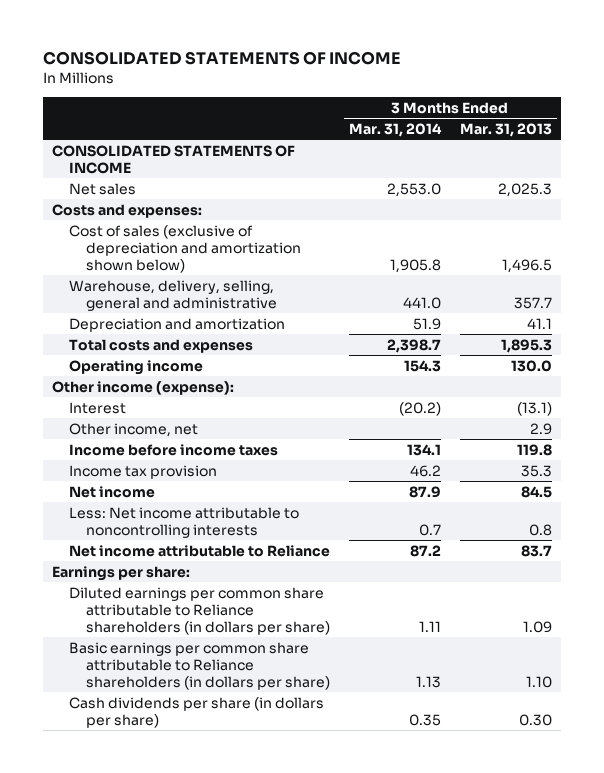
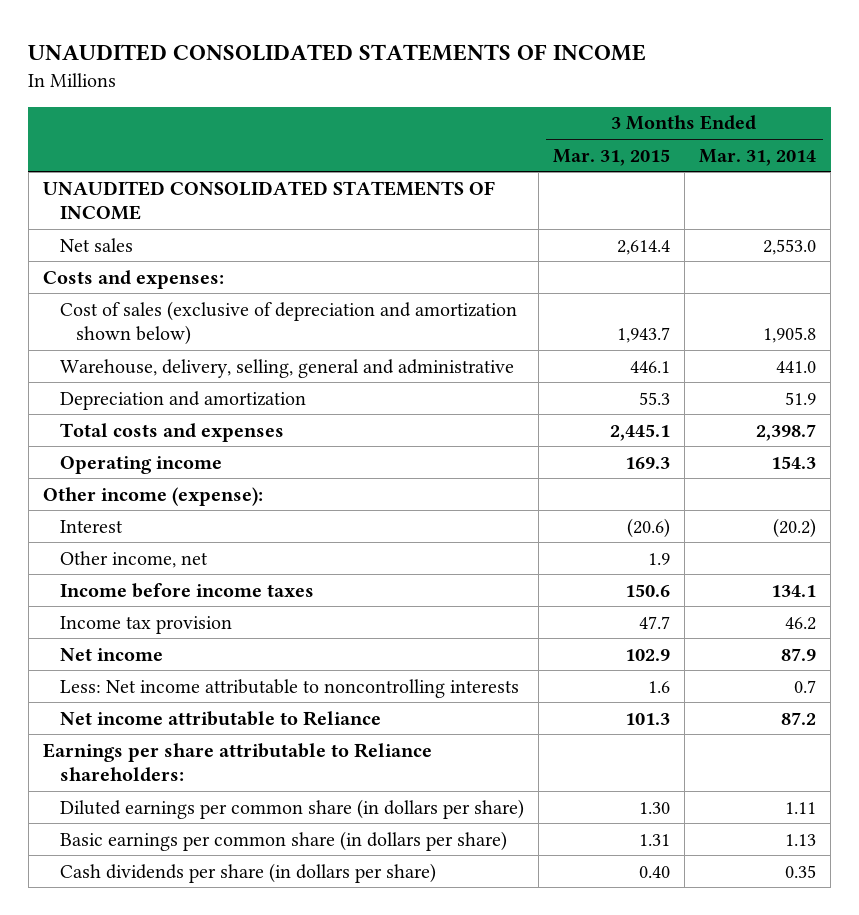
[42,51,401,66] CONSOLIDATED STATEMENTS OF INCOME -> [28,43,647,61] UNAUDITED CONSOLIDATED STATEMENTS OF INCOME
[459,122,552,137] Mar. 31, 2013 -> none
none -> [552,148,670,166] Mar. 31, 2015
[52,144,296,174] CONSOLIDATED STATEMENTS OF INCOME -> [42,180,495,221] UNAUDITED CONSOLIDATED STATEMENTS OF INCOME
[52,565,191,581] Earnings per share: -> [42,742,432,783] Earnings per share attributable to Reliance shareholders:
[69,586,330,635] Diluted earnings per common share attributable to Reliance shareholders (in dollars per share) -> [59,798,524,819] Diluted earnings per common share (in dollars per share)
[69,641,330,690] Basic earnings per common share attributable to Reliance shareholders (in dollars per share) -> [59,830,507,851] Basic earnings per common share (in dollars per share)

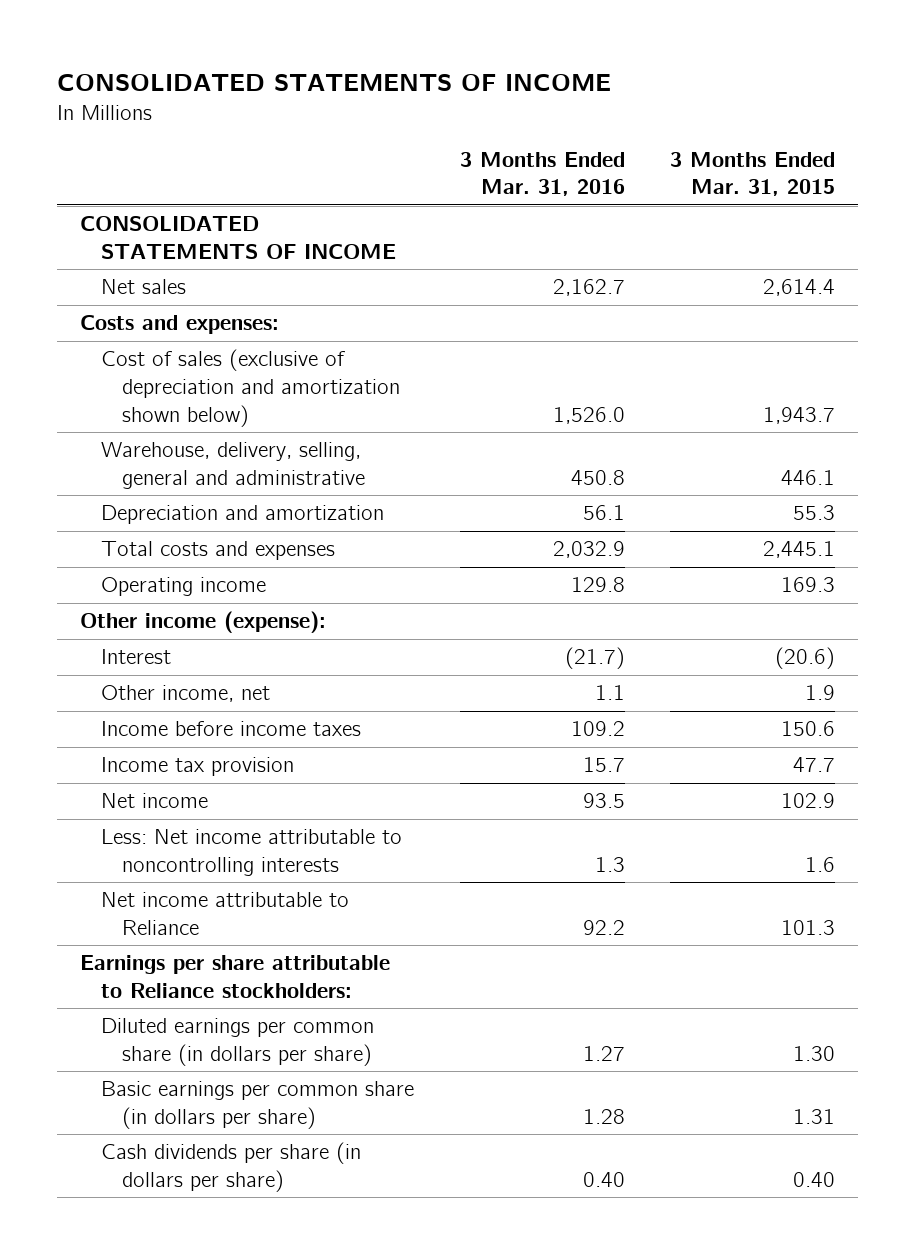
[28,43,647,61] UNAUDITED CONSOLIDATED STATEMENTS OF INCOME -> [57,73,612,91] CONSOLIDATED STATEMENTS OF INCOME
[698,148,816,166] Mar. 31, 2014 -> none
none -> [459,151,625,197] 3 Months Ended Mar. 31, 2016
[42,180,495,221] UNAUDITED CONSOLIDATED STATEMENTS OF INCOME -> [80,216,397,259] CONSOLIDATED STATEMENTS OF INCOME
[42,742,432,783] Earnings per share attributable to Reliance shareholders: -> [80,955,391,998] Earnings per share attributable to Reliance stockholders:

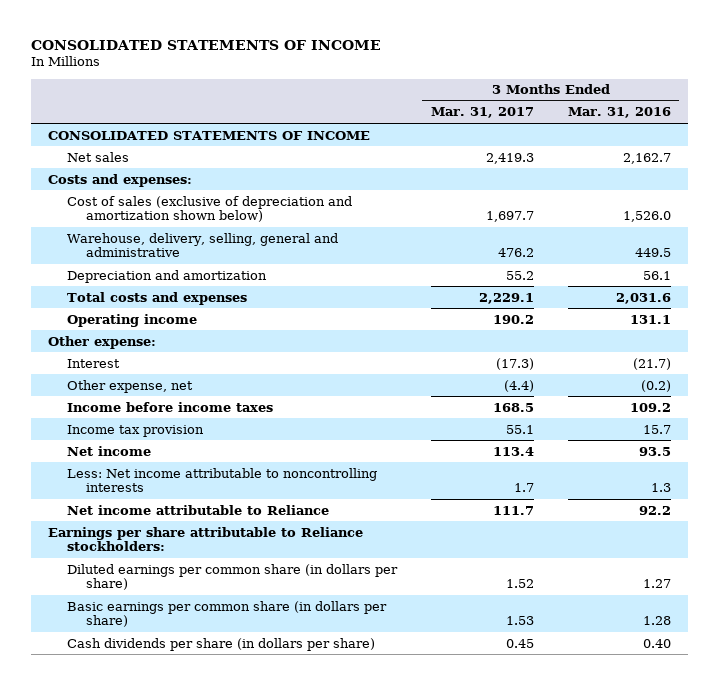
[670,151,836,197] 3 Months Ended Mar. 31, 2015 -> none
none -> [430,107,534,119] Mar. 31, 2017
[570,469,625,485] 450.8 -> [634,248,671,258] 449.5
[552,541,625,559] 2,032.9 -> [615,292,671,304] 2,031.6
[570,577,625,593] 129.8 -> [629,314,671,324] 131.1
[80,611,327,634] Other income (expense): -> [47,335,156,349] Other expense:
[101,685,271,703] Other income, net -> [66,379,193,393] Other expense, net
[594,685,625,701] 1.1 -> [640,379,671,392] (0.2)

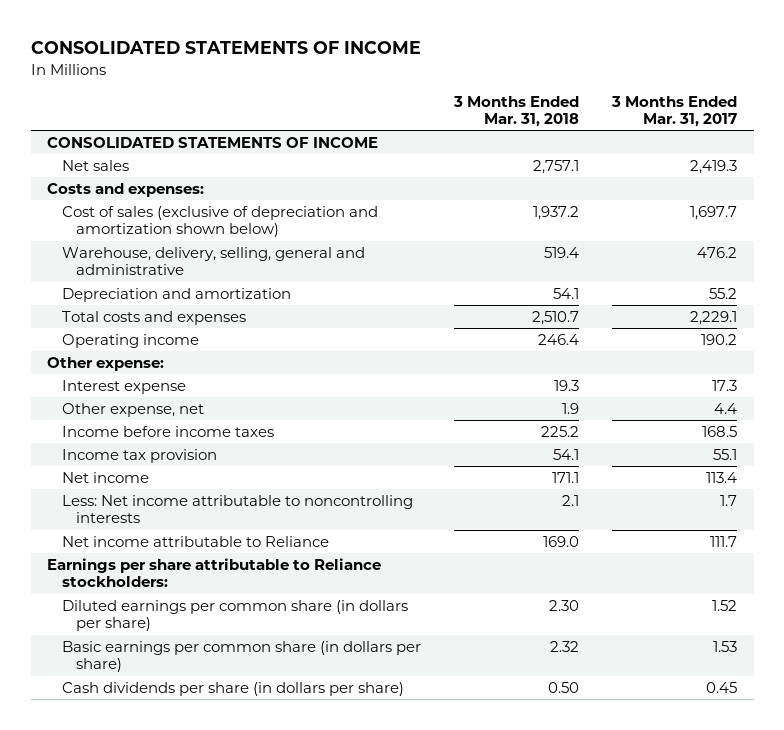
[567,107,671,119] Mar. 31, 2016 -> none
none -> [452,95,579,128] 3 Months Ended Mar. 31, 2018
[66,358,120,368] Interest -> [61,379,186,394] Interest expense
[495,357,534,370] (17.3) -> [712,379,738,391] 17.3
[503,379,534,392] (4.4) -> [714,402,738,414] 4.4

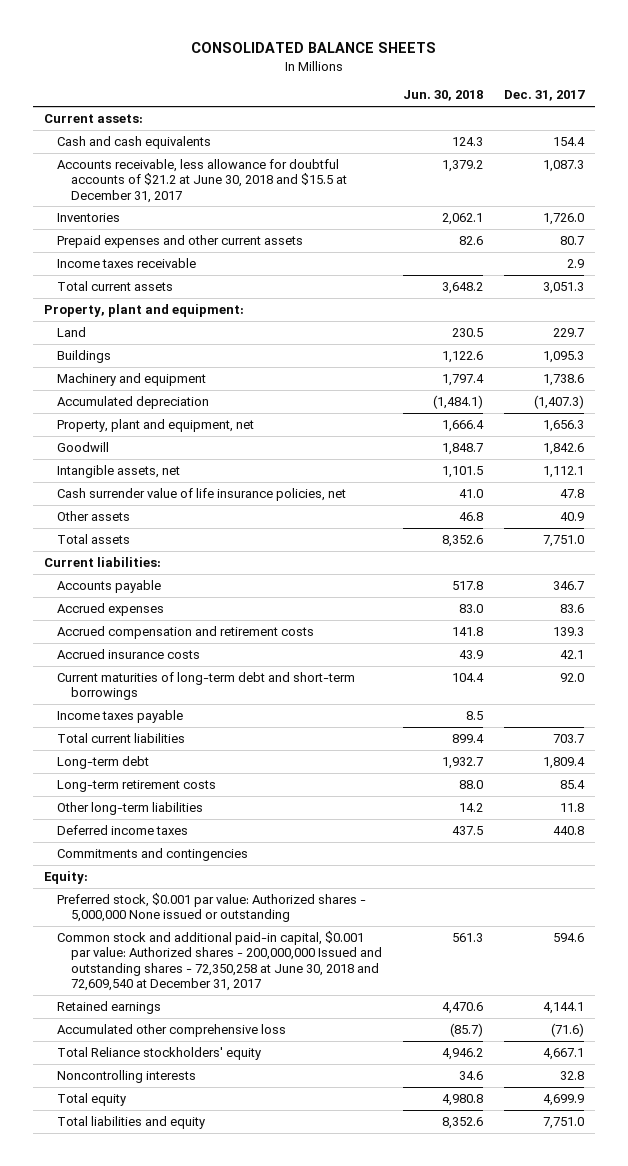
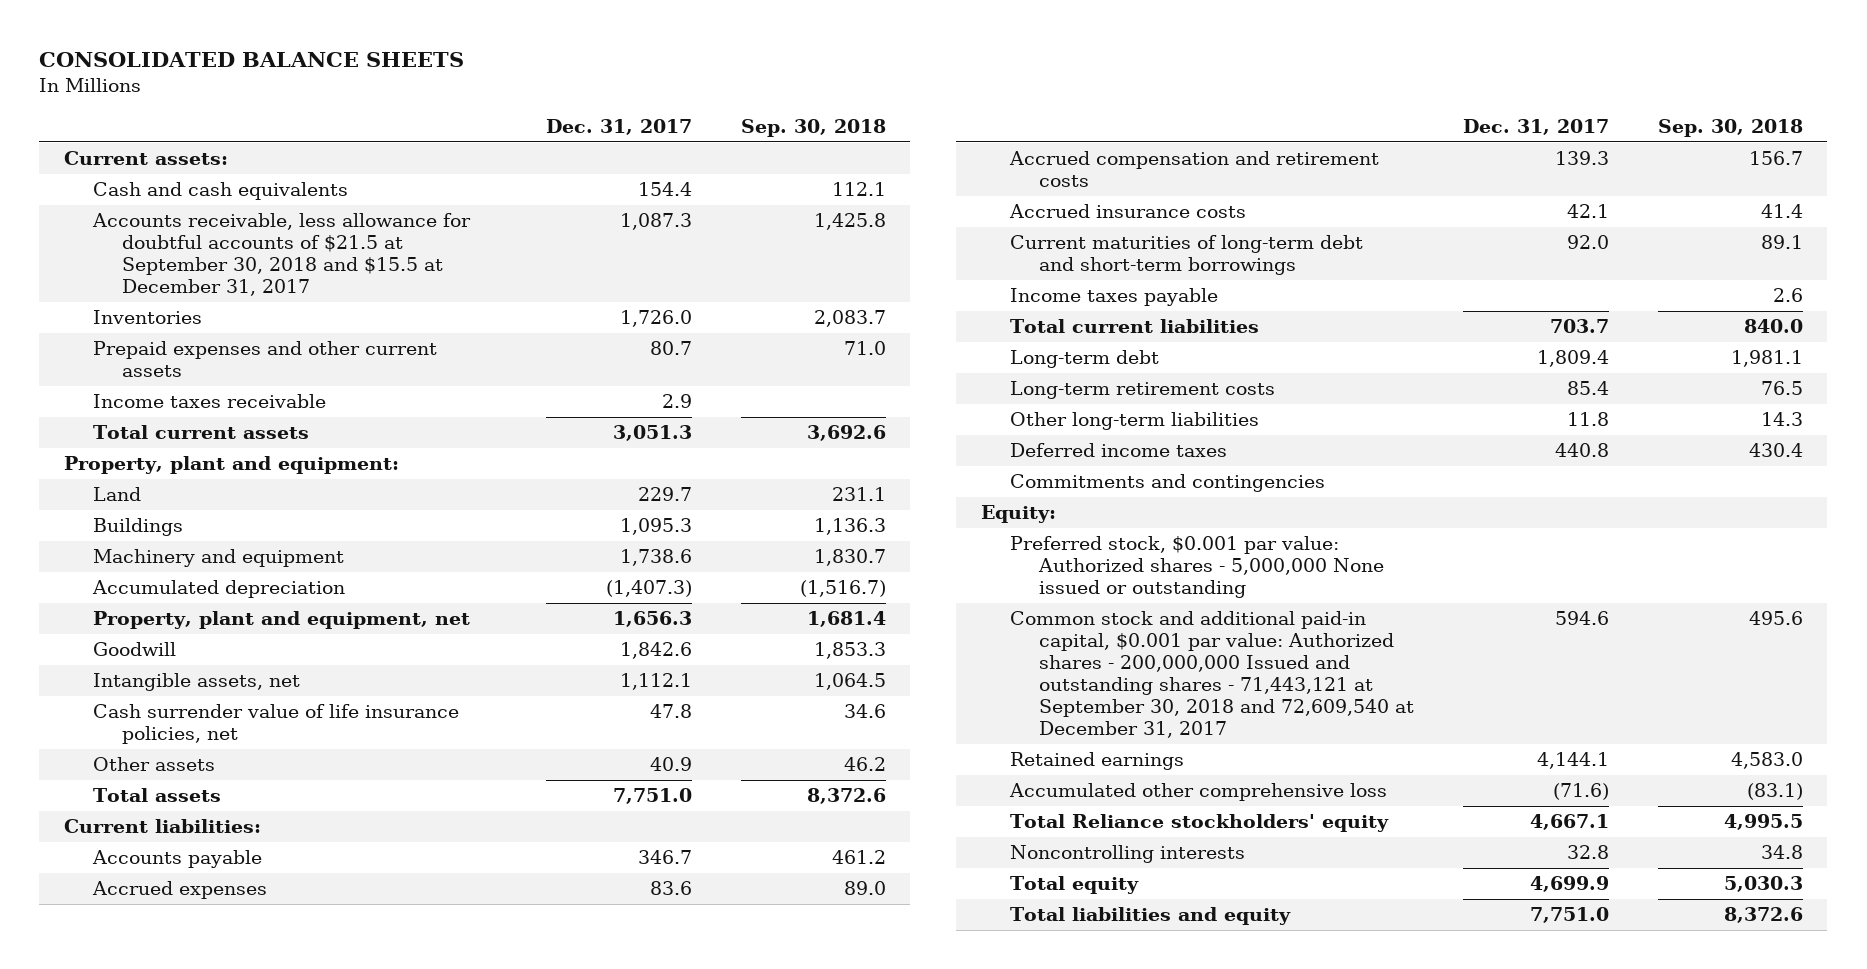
[402,90,483,102] Jun. 30, 2018 -> none
none -> [740,118,886,137] Sep. 30, 2018
[57,158,347,203] Accounts receivable, less allowance for doubtful accounts of $21.2 at June 30, 2018 and $15.5 at December 31, 2017 -> [91,213,471,297] Accounts receivable, less allowance for doubtful accounts of $21.5 at September 30, 2018 and $15.5 at December 31, 2017
[57,930,382,991] Common stock and additional paid-in capital, $0.001 par value: Authorized shares - 200,000,000 Issued and outstanding shares - 72,350,258 at June 30, 2018 and 72,609,540 at December 31, 2017 -> [1009,611,1415,739] Common stock and additional paid-in capital, $0.001 par value: Authorized shares - 200,000,000 Issued and outstanding shares - 71,443,121 at September 30, 2018 and 72,609,540 at December 31, 2017

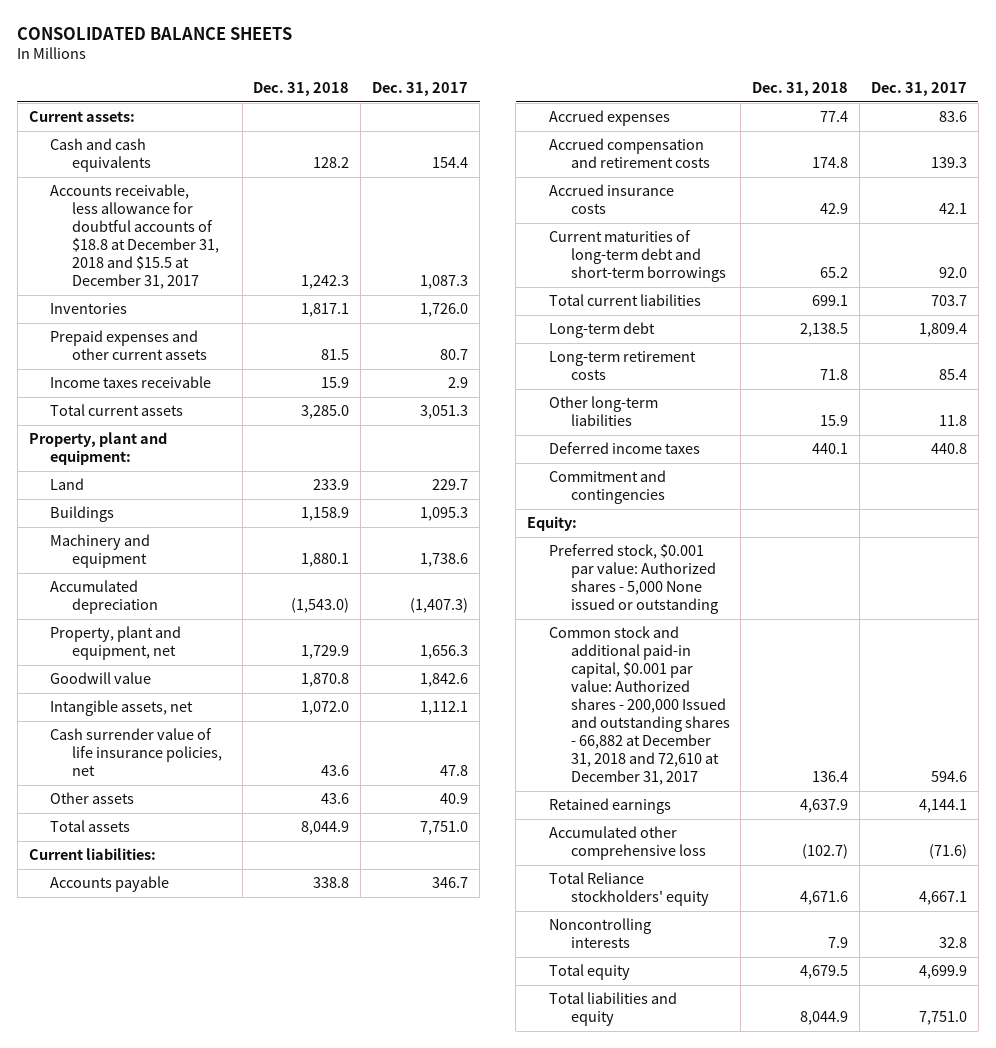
[740,118,886,137] Sep. 30, 2018 -> none
none -> [253,82,350,97] Dec. 31, 2018
[91,213,471,297] Accounts receivable, less allowance for doubtful accounts of $21.5 at September 30, 2018 and $15.5 at December 31, 2017 -> [50,184,219,290] Accounts receivable, less allowance for doubtful accounts of $18.8 at December 31, 2018 and $15.5 at December 31, 2017
[92,642,176,657] Goodwill -> [50,672,152,685] Goodwill value
[1009,288,1218,307] Income taxes payable -> none
[1009,474,1325,493] Commitments and contingencies -> [548,470,666,505] Commitment and contingencies
[1009,536,1385,599] Preferred stock, $0.001 par value: Authorized shares - 5,000,000 None issued or outstanding -> [548,544,718,615] Preferred stock, $0.001 par value: Authorized shares - 5,000 None issued or outstanding
[1009,611,1415,739] Common stock and additional paid-in capital, $0.001 par value: Authorized shares - 200,000,000 Issued and outstanding shares - 71,443,121 at September 30, 2018 and 72,609,540 at December 31, 2017 -> [548,626,730,785] Common stock and additional paid-in capital, $0.001 par value: Authorized shares - 200,000 Issued and outstanding shares - 66,882 at December 31, 2018 and 72,610 at December 31, 2017

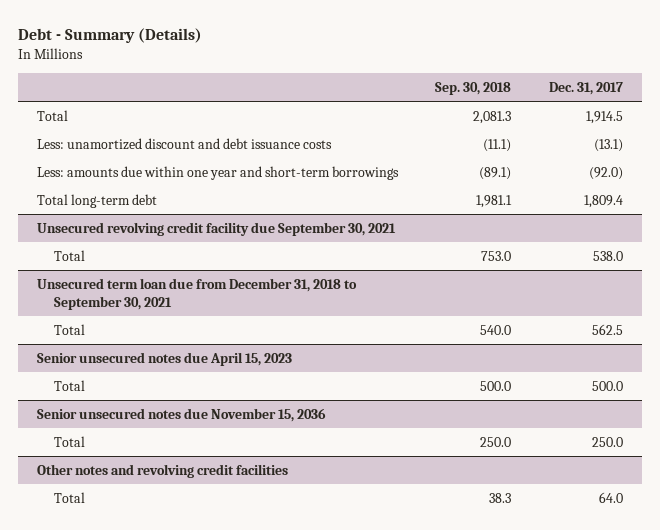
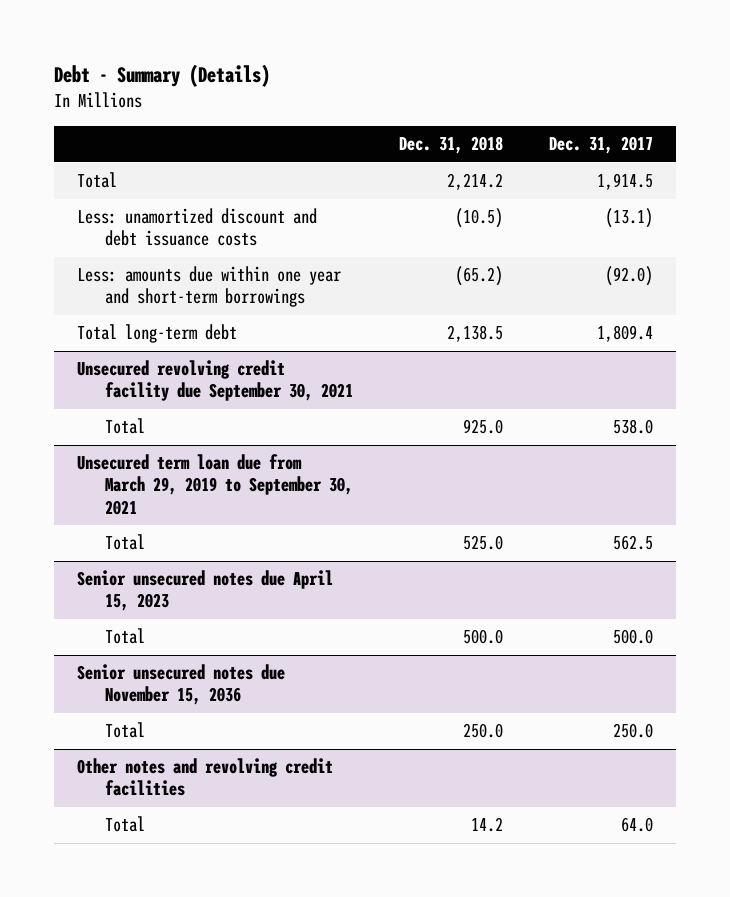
[435,81,512,95] Sep. 30, 2018 -> none
none -> [399,136,504,155] Dec. 31, 2018
[36,277,357,310] Unsecured term loan due from December 31, 2018 to September 30, 2021 -> [76,454,353,515] Unsecured term loan due from March 29, 2019 to September 30, 2021

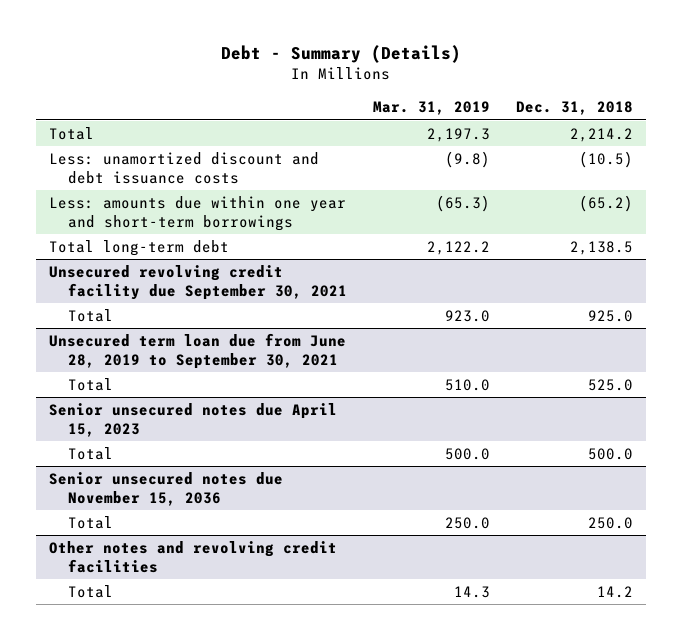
[549,136,654,155] Dec. 31, 2017 -> none
none -> [372,101,490,116] Mar. 31, 2019
[76,454,353,515] Unsecured term loan due from March 29, 2019 to September 30, 2021 -> [49,332,347,369] Unsecured term loan due from June 28, 2019 to September 30, 2021

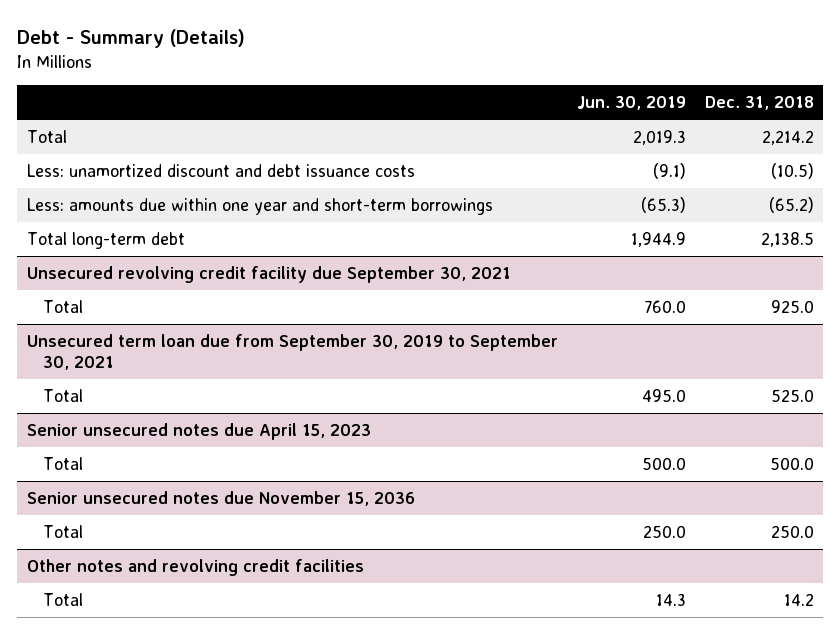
[372,101,490,116] Mar. 31, 2019 -> none
none -> [576,96,686,111] Jun. 30, 2019
[49,332,347,369] Unsecured term loan due from June 28, 2019 to September 30, 2021 -> [26,334,558,370] Unsecured term loan due from September 30, 2019 to September 30, 2021

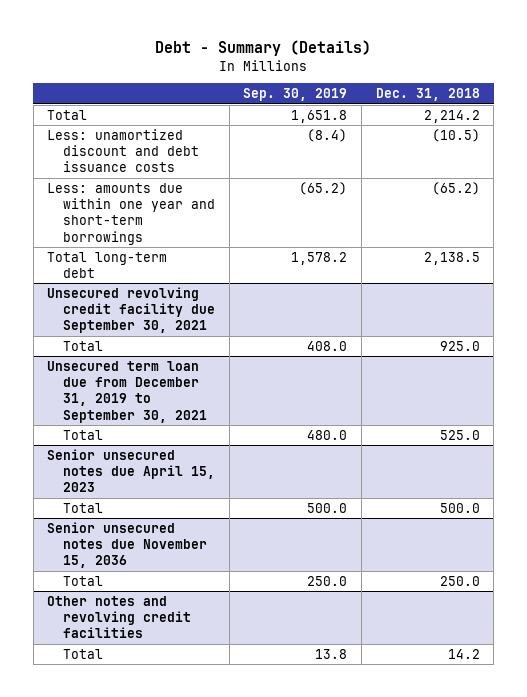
[576,96,686,111] Jun. 30, 2019 -> none
none -> [243,88,348,102] Sep. 30, 2019
[26,334,558,370] Unsecured term loan due from September 30, 2019 to September 30, 2021 -> [47,360,208,423] Unsecured term loan due from December 31, 2019 to September 30, 2021

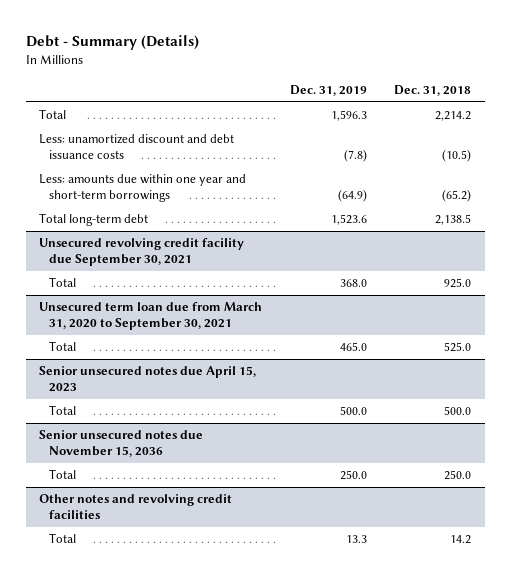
[243,88,348,102] Sep. 30, 2019 -> none
none -> [289,84,367,96] Dec. 31, 2019
[47,360,208,423] Unsecured term loan due from December 31, 2019 to September 30, 2021 -> [39,302,263,330] Unsecured term loan due from March 31, 2020 to September 30, 2021

